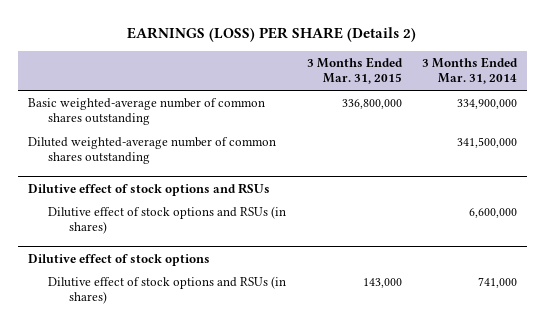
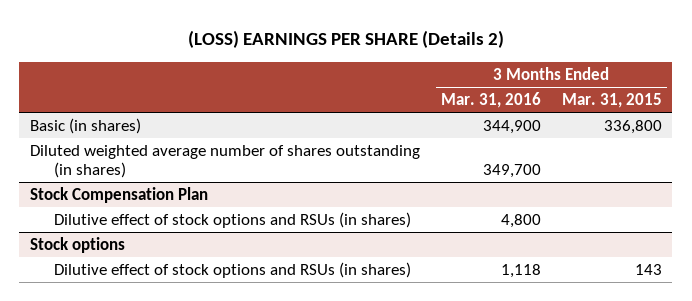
[127,27,417,43] EARNINGS (LOSS) PER SHARE (Details 2) -> [187,30,504,49] (LOSS) EARNINGS PER SHARE (Details 2)
[421,57,518,85] 3 Months Ended Mar. 31, 2014 -> none
none -> [440,91,541,108] Mar. 31, 2016
[28,98,266,126] Basic weighted-average number of common shares outstanding -> [29,117,141,134] Basic (in shares)
[341,99,402,110] 336,800,000 -> [603,119,662,134] 336,800
[28,137,277,165] Diluted weighted-average number of common shares outstanding -> [29,144,420,179] Diluted weighted average number of shares outstanding (in shares)
[28,182,271,196] Dilutive effect of stock options and RSUs -> [29,186,208,203] Stock Compensation Plan
[28,253,211,266] Dilutive effect of stock options -> [29,236,125,253] Stock options
[362,278,402,289] 143,000 -> [634,263,662,275] 143

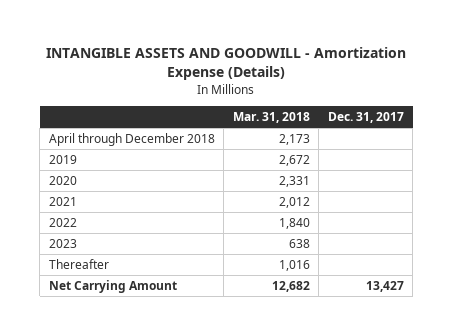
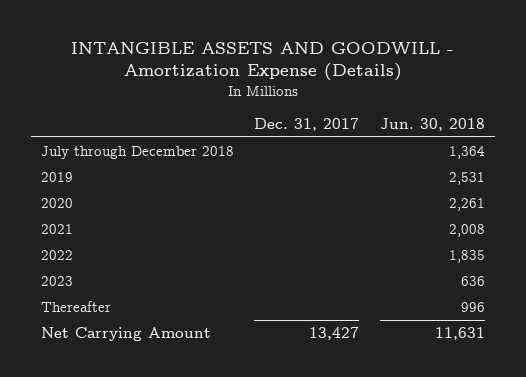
[232,111,310,123] Mar. 31, 2018 -> none
none -> [379,117,485,131] Jun. 30, 2018
[48,133,215,147] April through December 2018 -> [41,146,235,160] July through December 2018

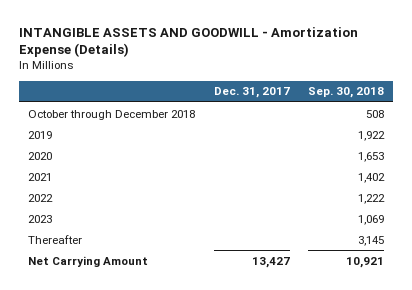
[379,117,485,131] Jun. 30, 2018 -> none
none -> [307,87,384,99] Sep. 30, 2018
[41,146,235,160] July through December 2018 -> [28,109,196,120] October through December 2018

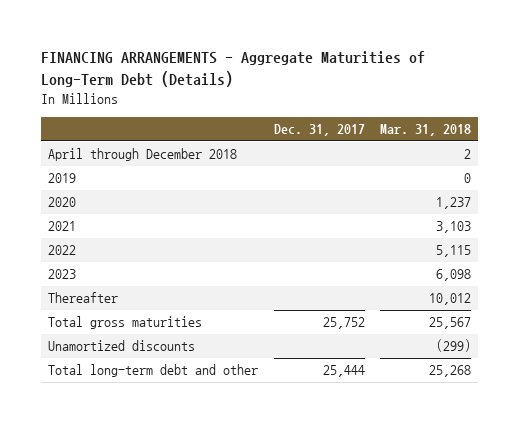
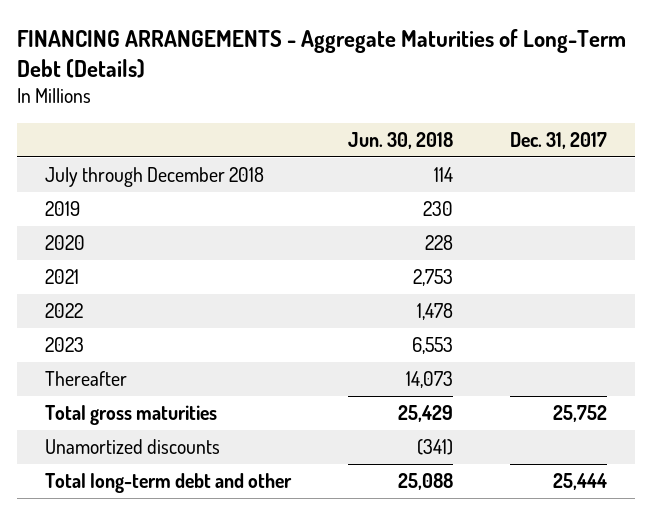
[379,124,471,137] Mar. 31, 2018 -> none
none -> [347,131,453,149] Jun. 30, 2018
[48,148,238,162] April through December 2018 -> [45,167,265,188] July through December 2018

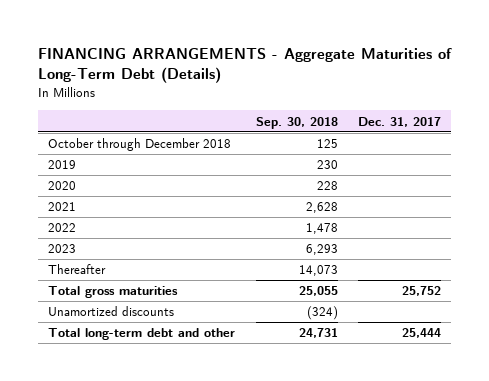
[347,131,453,149] Jun. 30, 2018 -> none
none -> [255,116,338,129] Sep. 30, 2018
[45,167,265,188] July through December 2018 -> [48,138,232,152] October through December 2018

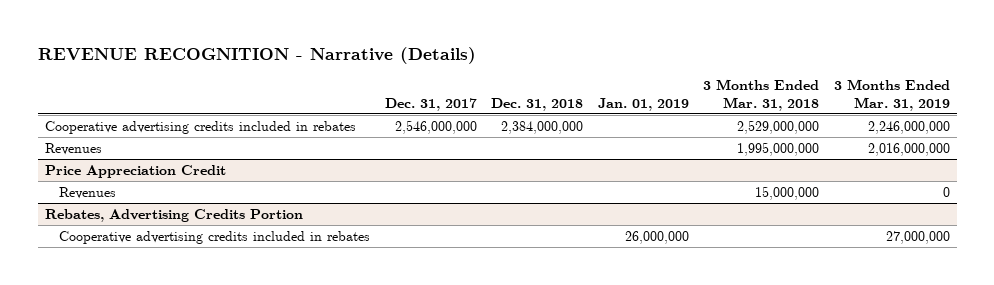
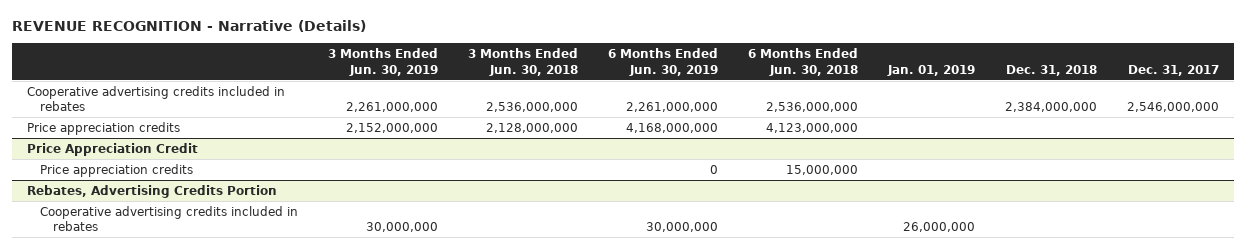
[703,78,820,111] 3 Months Ended Mar. 31, 2018 -> none
[833,78,950,111] 3 Months Ended Mar. 31, 2019 -> none
none -> [328,48,439,76] 3 Months Ended Jun. 30, 2019
none -> [468,48,579,76] 3 Months Ended Jun. 30, 2018
none -> [608,48,719,76] 6 Months Ended Jun. 30, 2019
none -> [748,48,859,76] 6 Months Ended Jun. 30, 2018
[44,142,102,155] Revenues -> [27,122,181,136] Price appreciation credits
[59,186,117,199] Revenues -> [39,164,193,178] Price appreciation credits

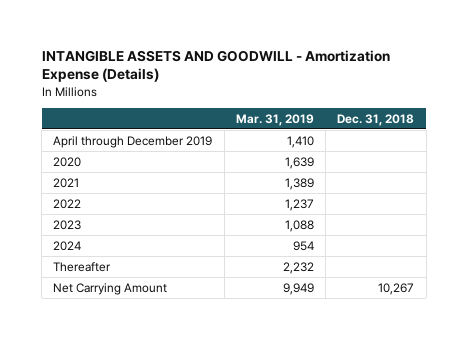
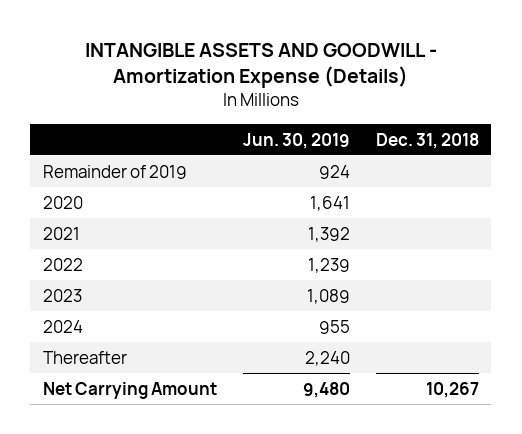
[235,113,314,126] Mar. 31, 2019 -> none
none -> [242,132,350,149] Jun. 30, 2019
[53,135,213,148] April through December 2019 -> [42,164,187,179] Remainder of 2019

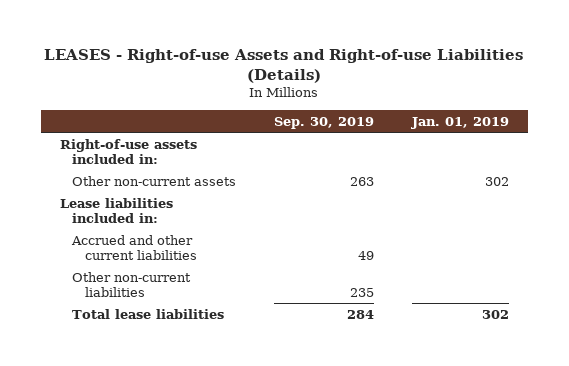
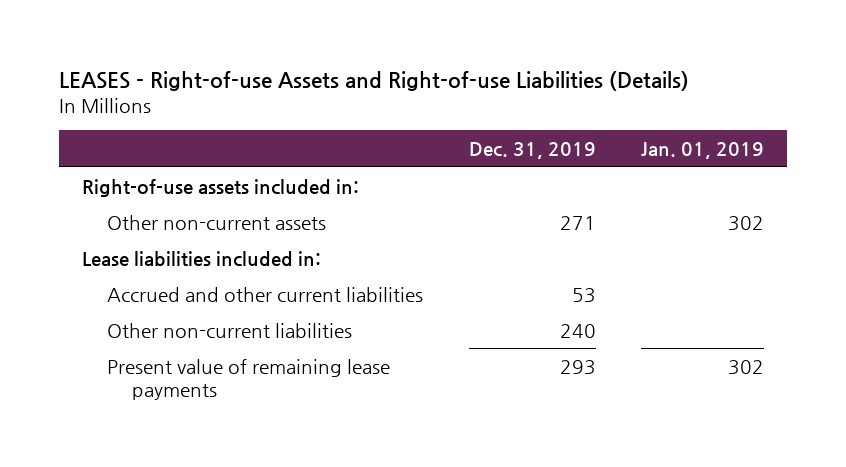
[274,116,375,129] Sep. 30, 2019 -> none
none -> [468,142,596,160] Dec. 31, 2019
[72,308,225,319] Total lease liabilities -> [106,358,390,401] Present value of remaining lease payments

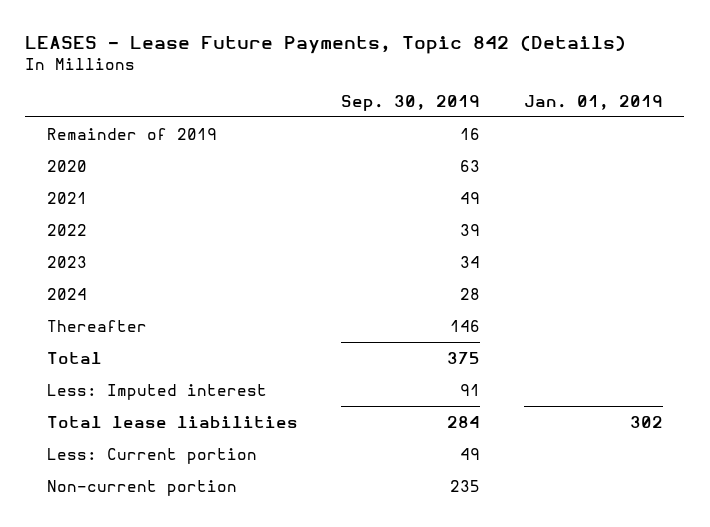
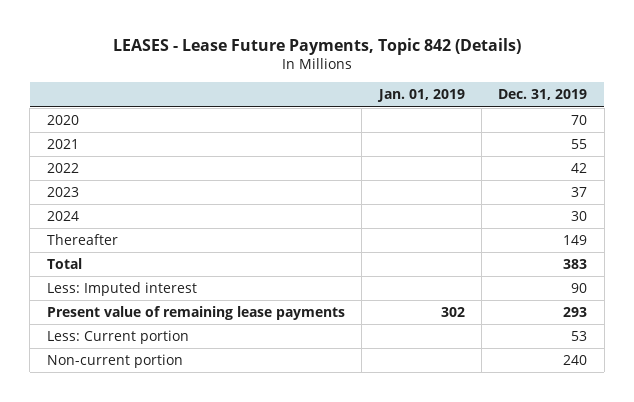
[341,94,481,111] Sep. 30, 2019 -> none
none -> [498,89,588,101] Dec. 31, 2019
[46,127,217,140] Remainder of 2019 -> none
[46,415,298,428] Total lease liabilities -> [46,305,345,320] Present value of remaining lease payments

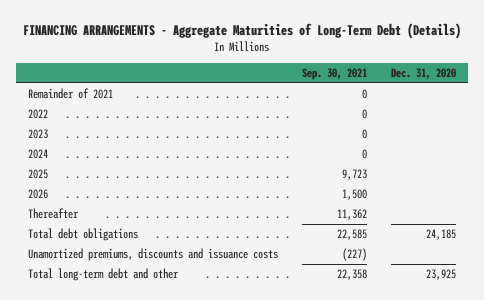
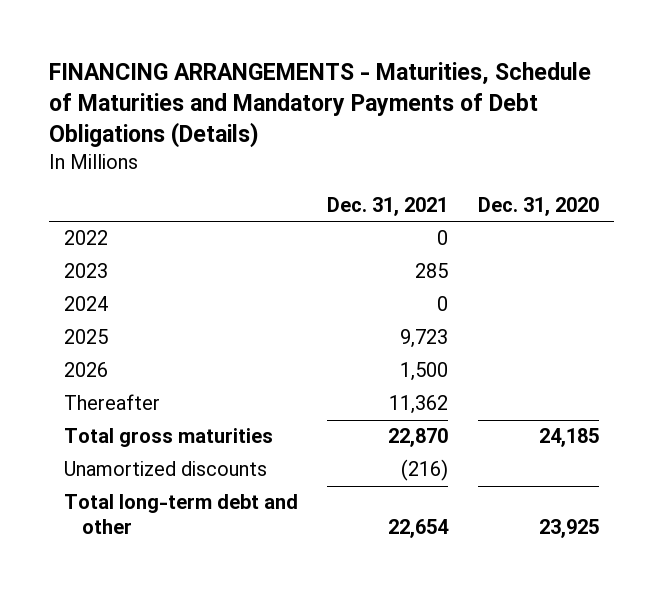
[22,22,461,39] FINANCING ARRANGEMENTS - Aggregate Maturities of Long-Term Debt (Details) -> [49,62,592,148] FINANCING ARRANGEMENTS - Maturities, Schedule of Maturities and Mandatory Payments of Debt Obligations (Details)
[301,68,367,81] Sep. 30, 2021 -> none
none -> [327,196,449,216] Dec. 31, 2021
[27,88,113,100] Remainder of 2021 -> none
[27,248,278,262] Unamortized premiums, discounts and issuance costs -> none
[27,228,138,242] Total debt obligations -> [63,428,273,448] Total gross maturities
none -> [63,461,267,477] Unamortized discounts

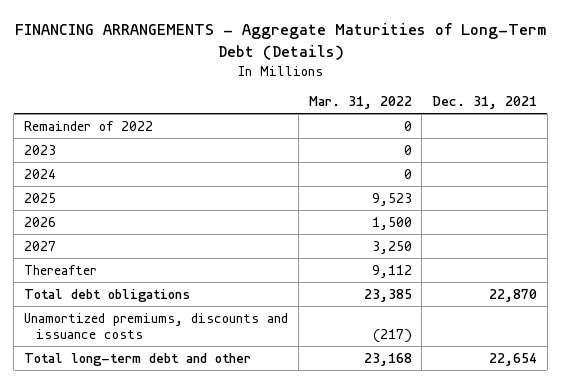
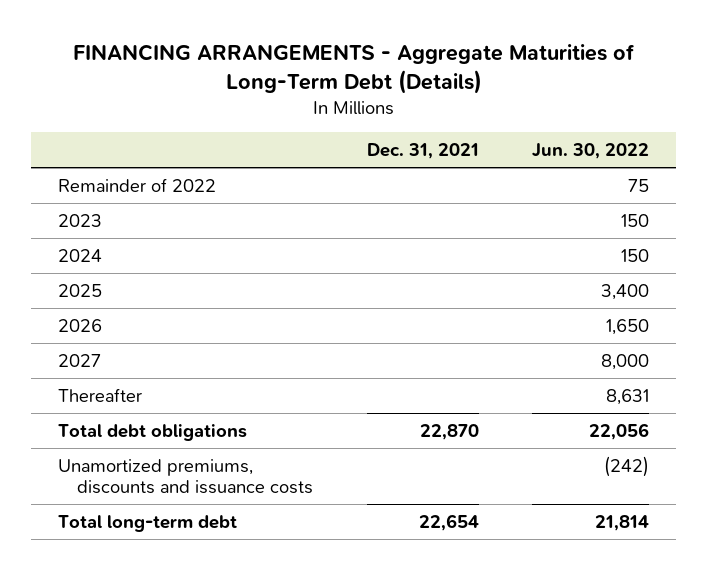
[308,96,412,110] Mar. 31, 2022 -> none
none -> [532,143,650,160] Jun. 30, 2022
[24,352,252,366] Total long-term debt and other -> [58,514,238,532] Total long-term debt

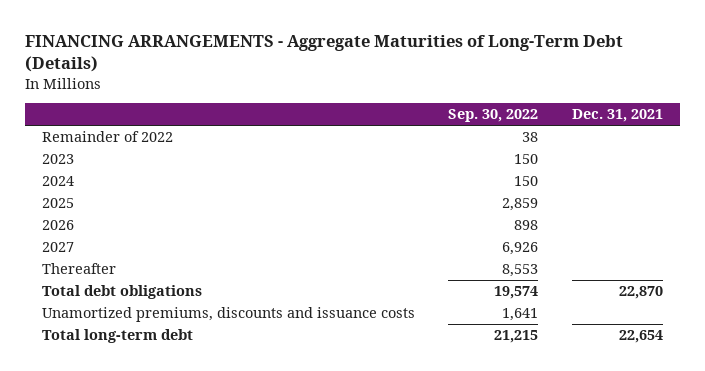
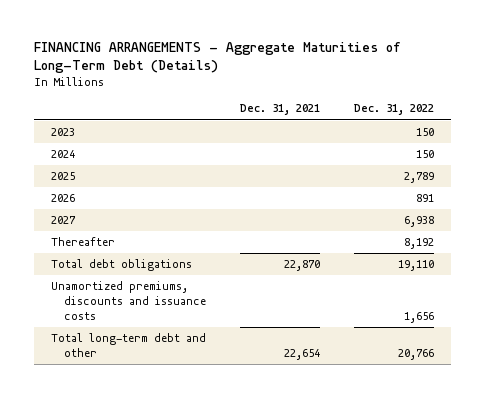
[448,109,539,123] Sep. 30, 2022 -> none
none -> [353,104,434,116] Dec. 31, 2022
[41,131,173,143] Remainder of 2022 -> none
[41,329,193,344] Total long-term debt -> [50,333,206,357] Total long-term debt and other

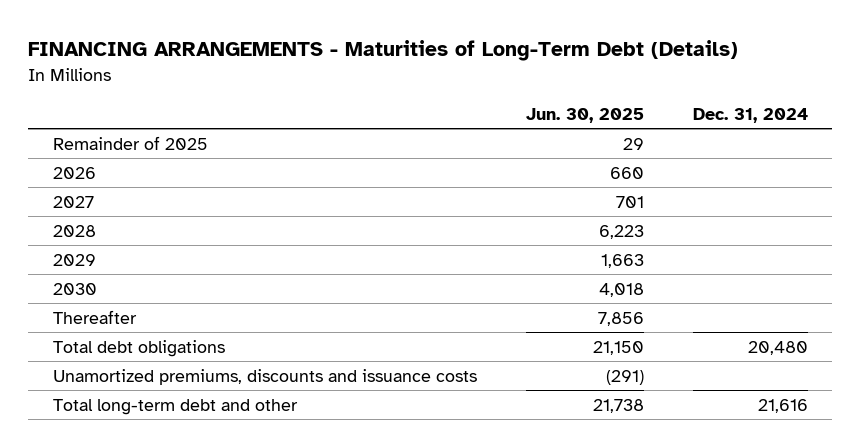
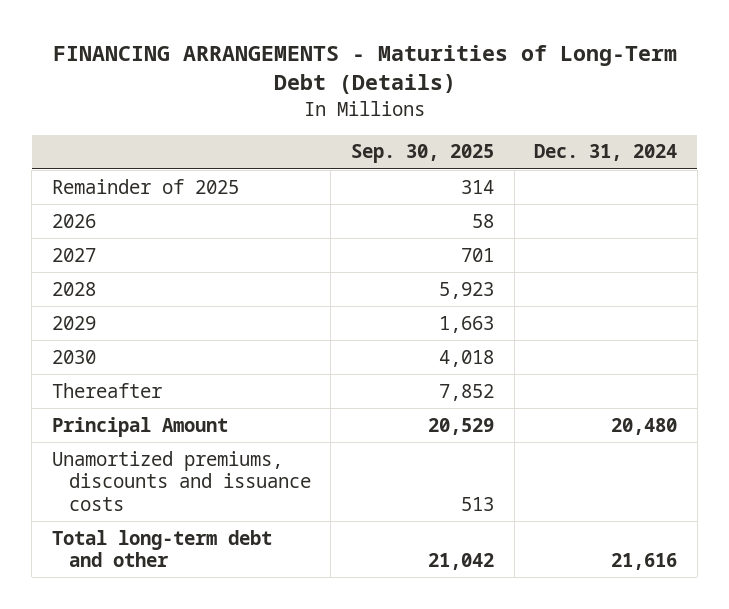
[525,107,644,123] Jun. 30, 2025 -> none
none -> [350,144,494,164] Sep. 30, 2025
[52,339,225,357] Total debt obligations -> [52,416,229,437] Principal Amount

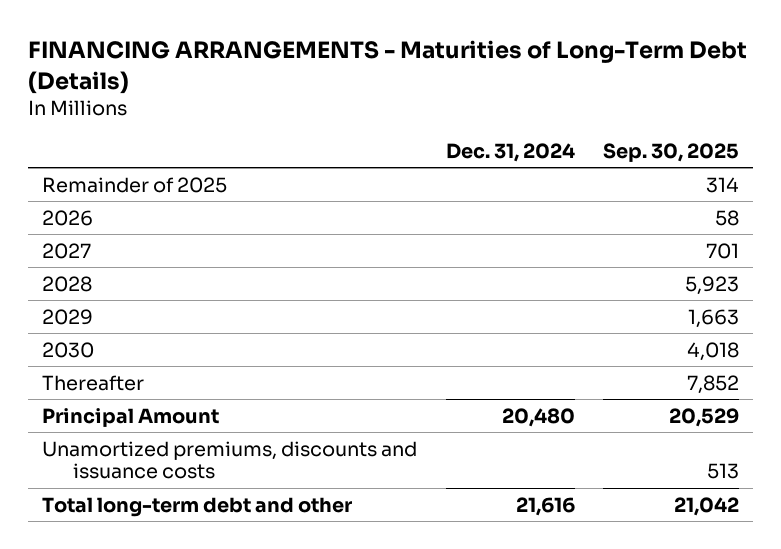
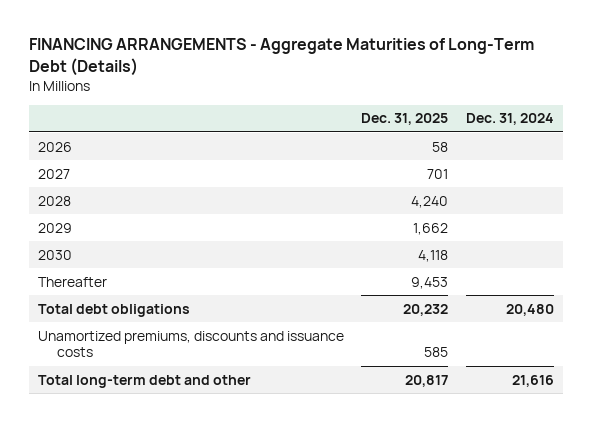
[27,40,747,94] FINANCING ARRANGEMENTS - Maturities of Long-Term Debt (Details) -> [28,38,534,76] FINANCING ARRANGEMENTS - Aggregate Maturities of Long-Term Debt (Details)
[603,143,740,163] Sep. 30, 2025 -> none
none -> [361,113,449,126] Dec. 31, 2025
[42,176,228,193] Remainder of 2025 -> none
[42,407,220,427] Principal Amount -> [37,303,190,317] Total debt obligations

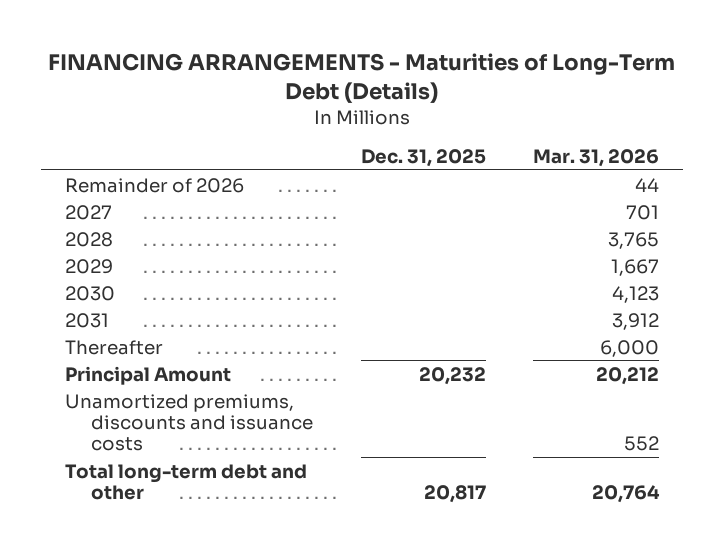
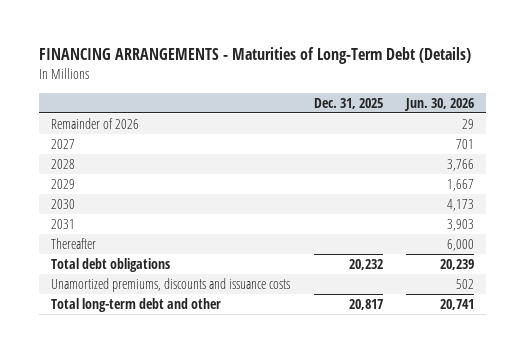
[532,148,659,167] Mar. 31, 2026 -> none
none -> [404,97,475,111] Jun. 30, 2026
[64,365,231,385] Principal Amount -> [50,257,170,272] Total debt obligations

